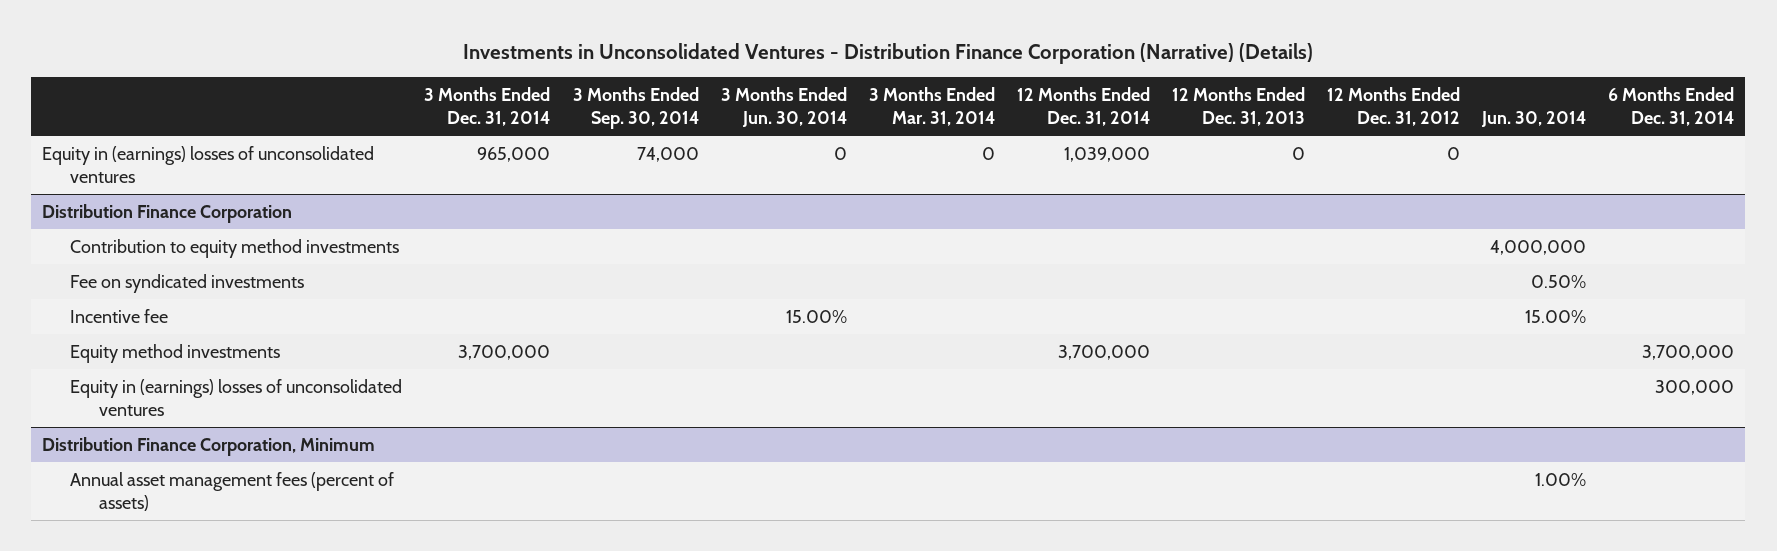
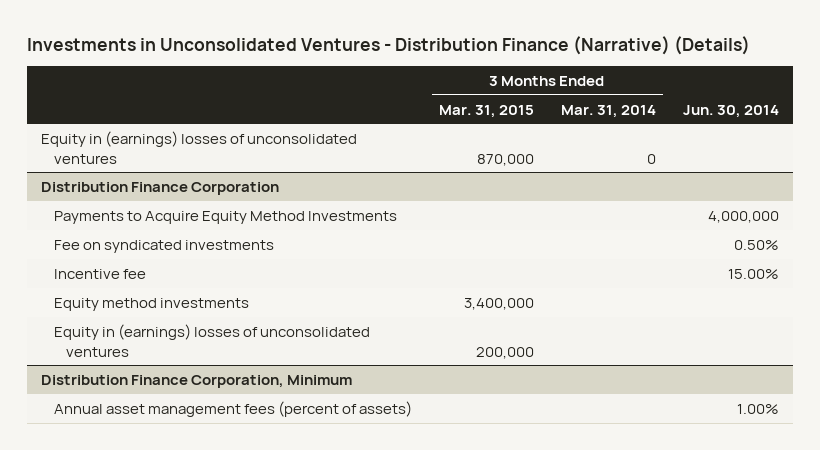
[463,43,1314,65] Investments in Unconsolidated Ventures - Distribution Finance Corporation (Narrative) (Details) -> [27,35,751,55] Investments in Unconsolidated Ventures - Distribution Finance (Narrative) (Details)
[424,86,551,126] 3 Months Ended Dec. 31, 2014 -> none
[572,86,699,129] 3 Months Ended Sep. 30, 2014 -> none
[720,86,847,127] 3 Months Ended Jun. 30, 2014 -> none
[1016,86,1150,126] 12 Months Ended Dec. 31, 2014 -> none
[1172,86,1306,126] 12 Months Ended Dec. 31, 2013 -> none
[1327,86,1461,126] 12 Months Ended Dec. 31, 2012 -> none
[1608,86,1735,126] 6 Months Ended Dec. 31, 2014 -> none
none -> [438,104,534,118] Mar. 31, 2015
[70,238,400,258] Contribution to equity method investments -> [53,210,397,224] Payments to Acquire Equity Method Investments

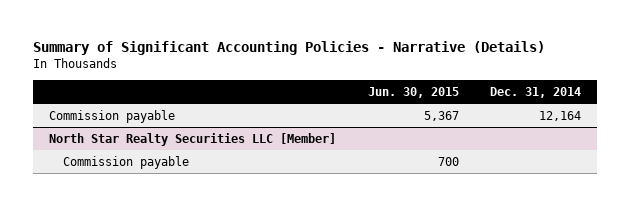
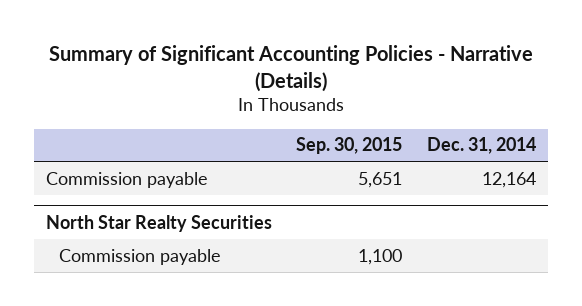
[367,87,459,99] Jun. 30, 2015 -> none
none -> [296,137,403,155] Sep. 30, 2015
[48,133,336,147] North Star Realty Securities LLC [Member] -> [46,214,273,232] North Star Realty Securities

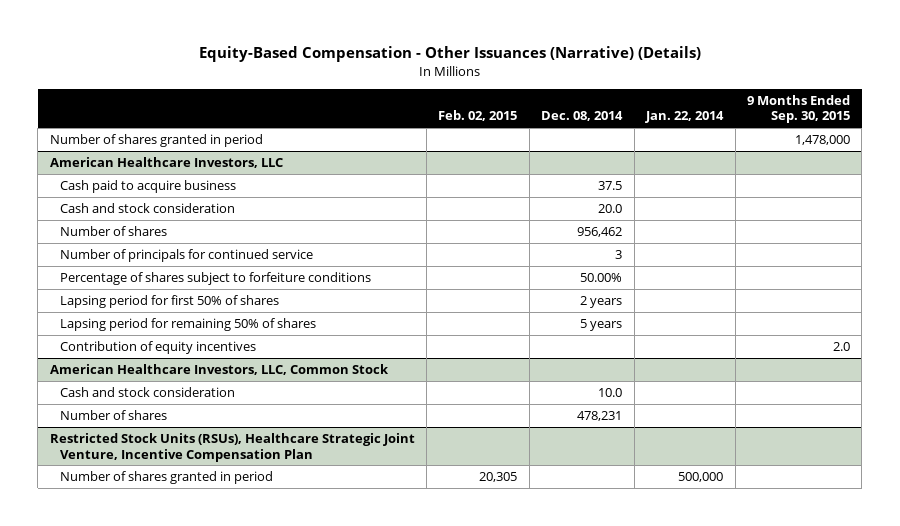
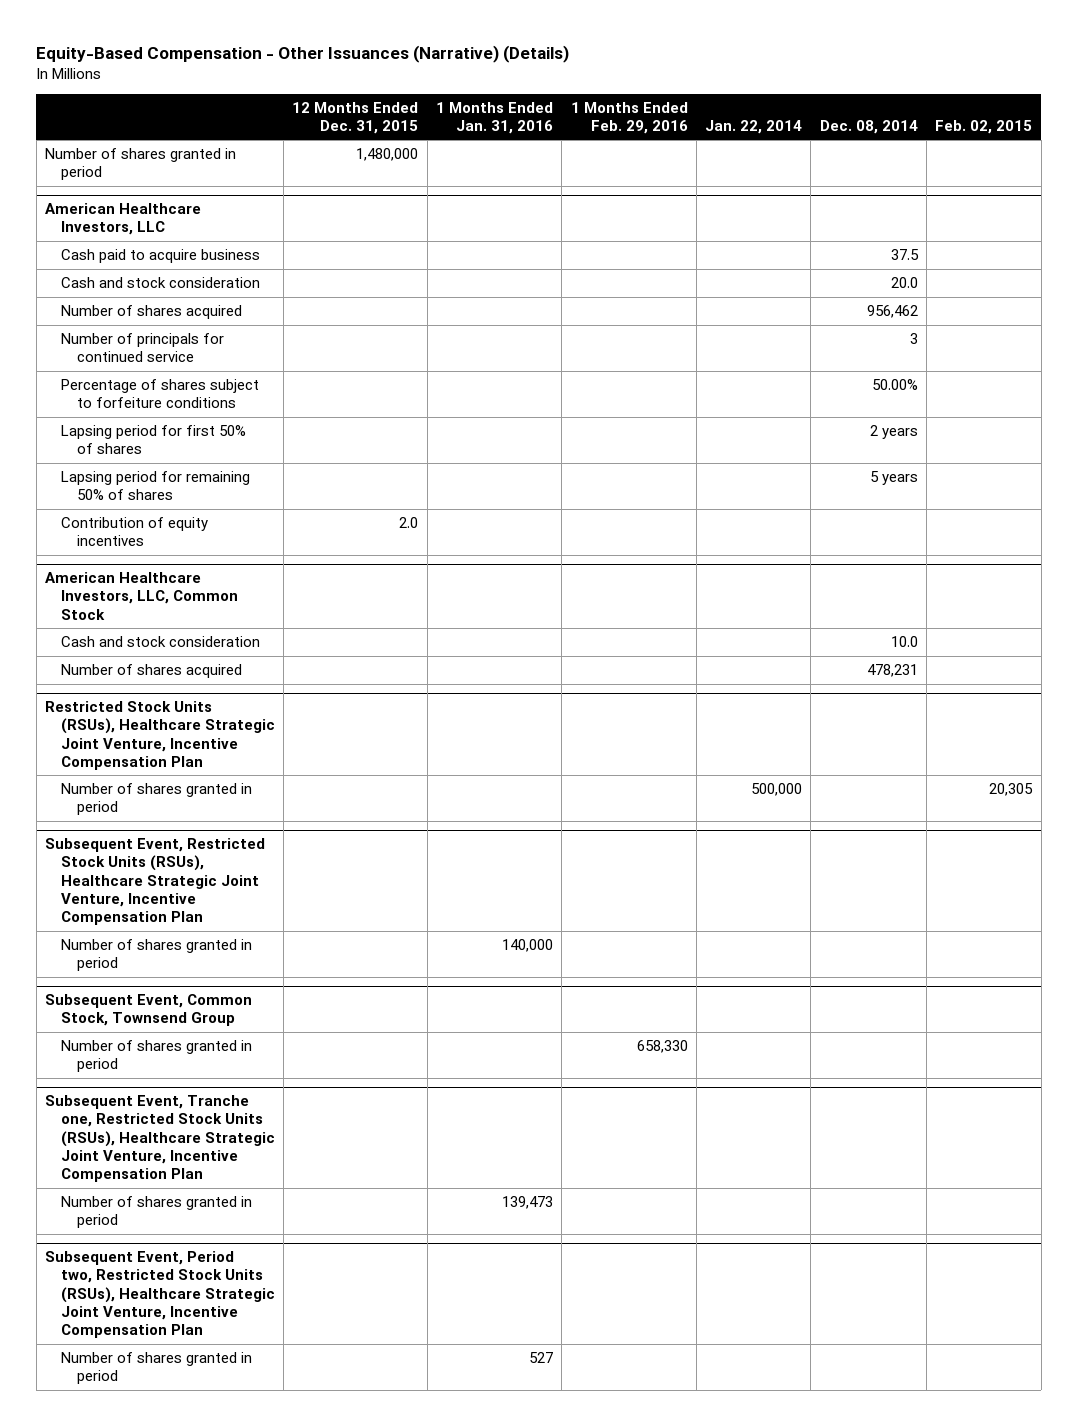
[746,94,850,124] 9 Months Ended Sep. 30, 2015 -> none
none -> [292,101,419,134] 12 Months Ended Dec. 31, 2015
none -> [435,101,553,134] 1 Months Ended Jan. 31, 2016
none -> [570,101,688,134] 1 Months Ended Feb. 29, 2016
[60,226,168,237] Number of shares -> [60,305,242,320] Number of shares acquired
[60,410,168,421] Number of shares -> [60,664,242,679] Number of shares acquired
none -> [44,838,265,926] Subsequent Event, Restricted Stock Units (RSUs), Healthcare Strategic Joint Venture, Incentive Compensation Plan
none -> [60,939,252,972] Number of shares granted in period
none -> [44,994,252,1027] Subsequent Event, Common Stock, Townsend Group
none -> [60,1040,252,1073] Number of shares granted in period
none -> [44,1095,275,1183] Subsequent Event, Tranche one, Restricted Stock Units (RSUs), Healthcare Strategic Joint Venture, Incentive Compensation Plan
none -> [60,1196,252,1229] Number of shares granted in period
none -> [44,1251,275,1339] Subsequent Event, Period two, Restricted Stock Units (RSUs), Healthcare Strategic Joint Venture, Incentive Compensation Plan
none -> [60,1352,252,1385] Number of shares granted in period

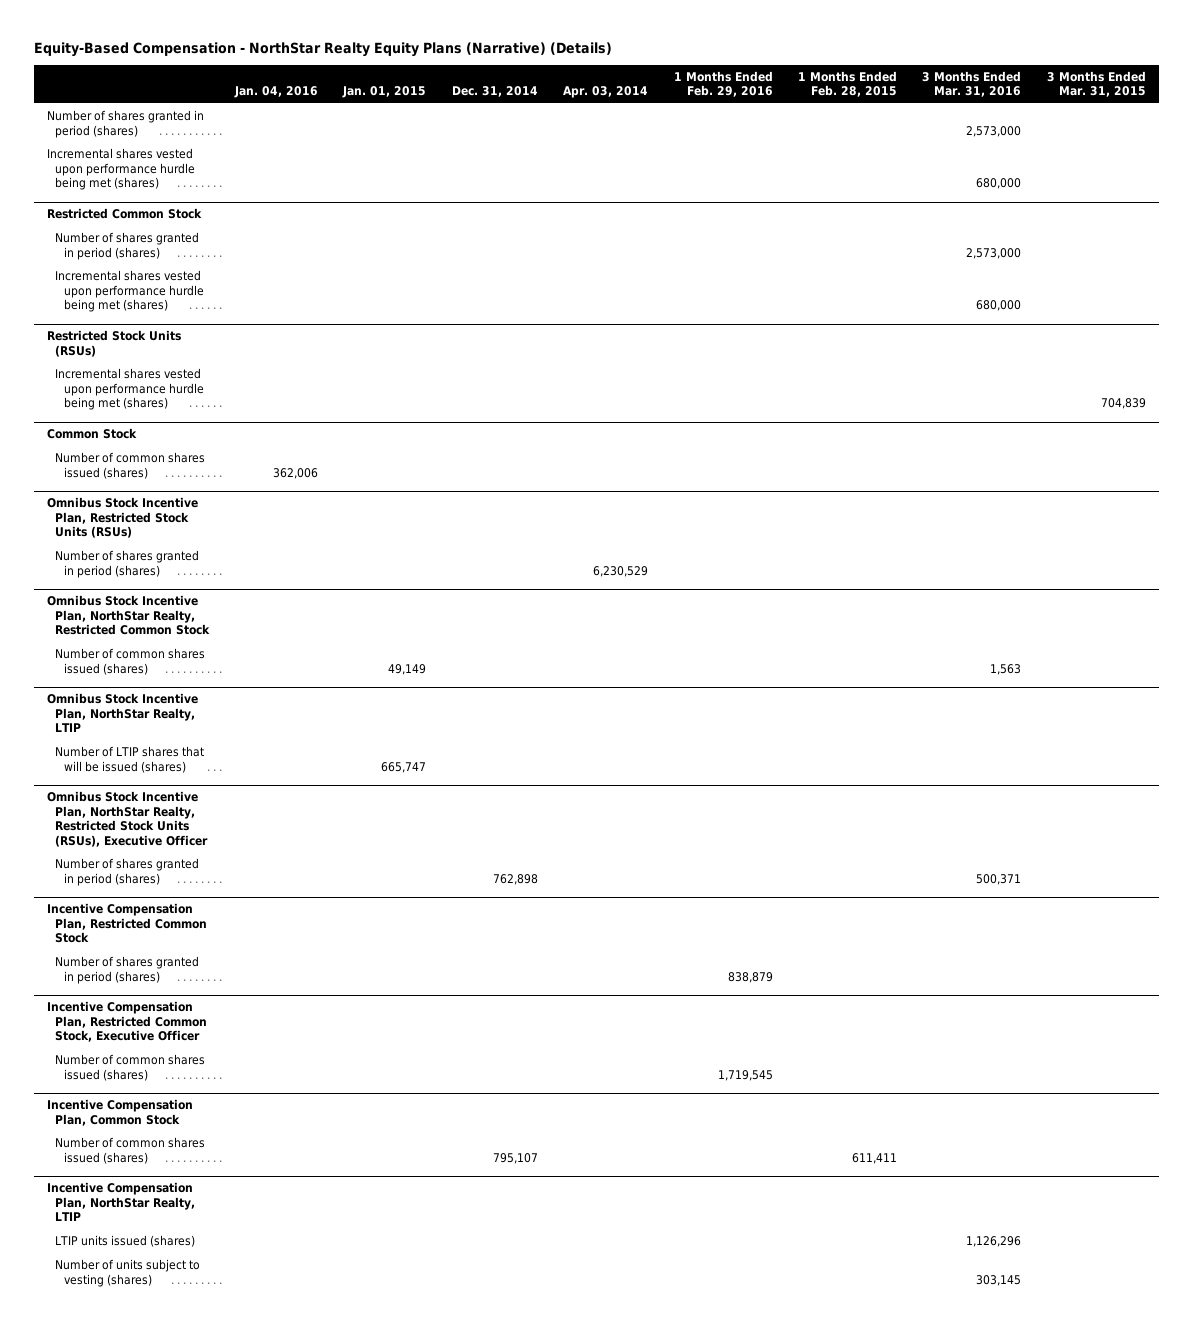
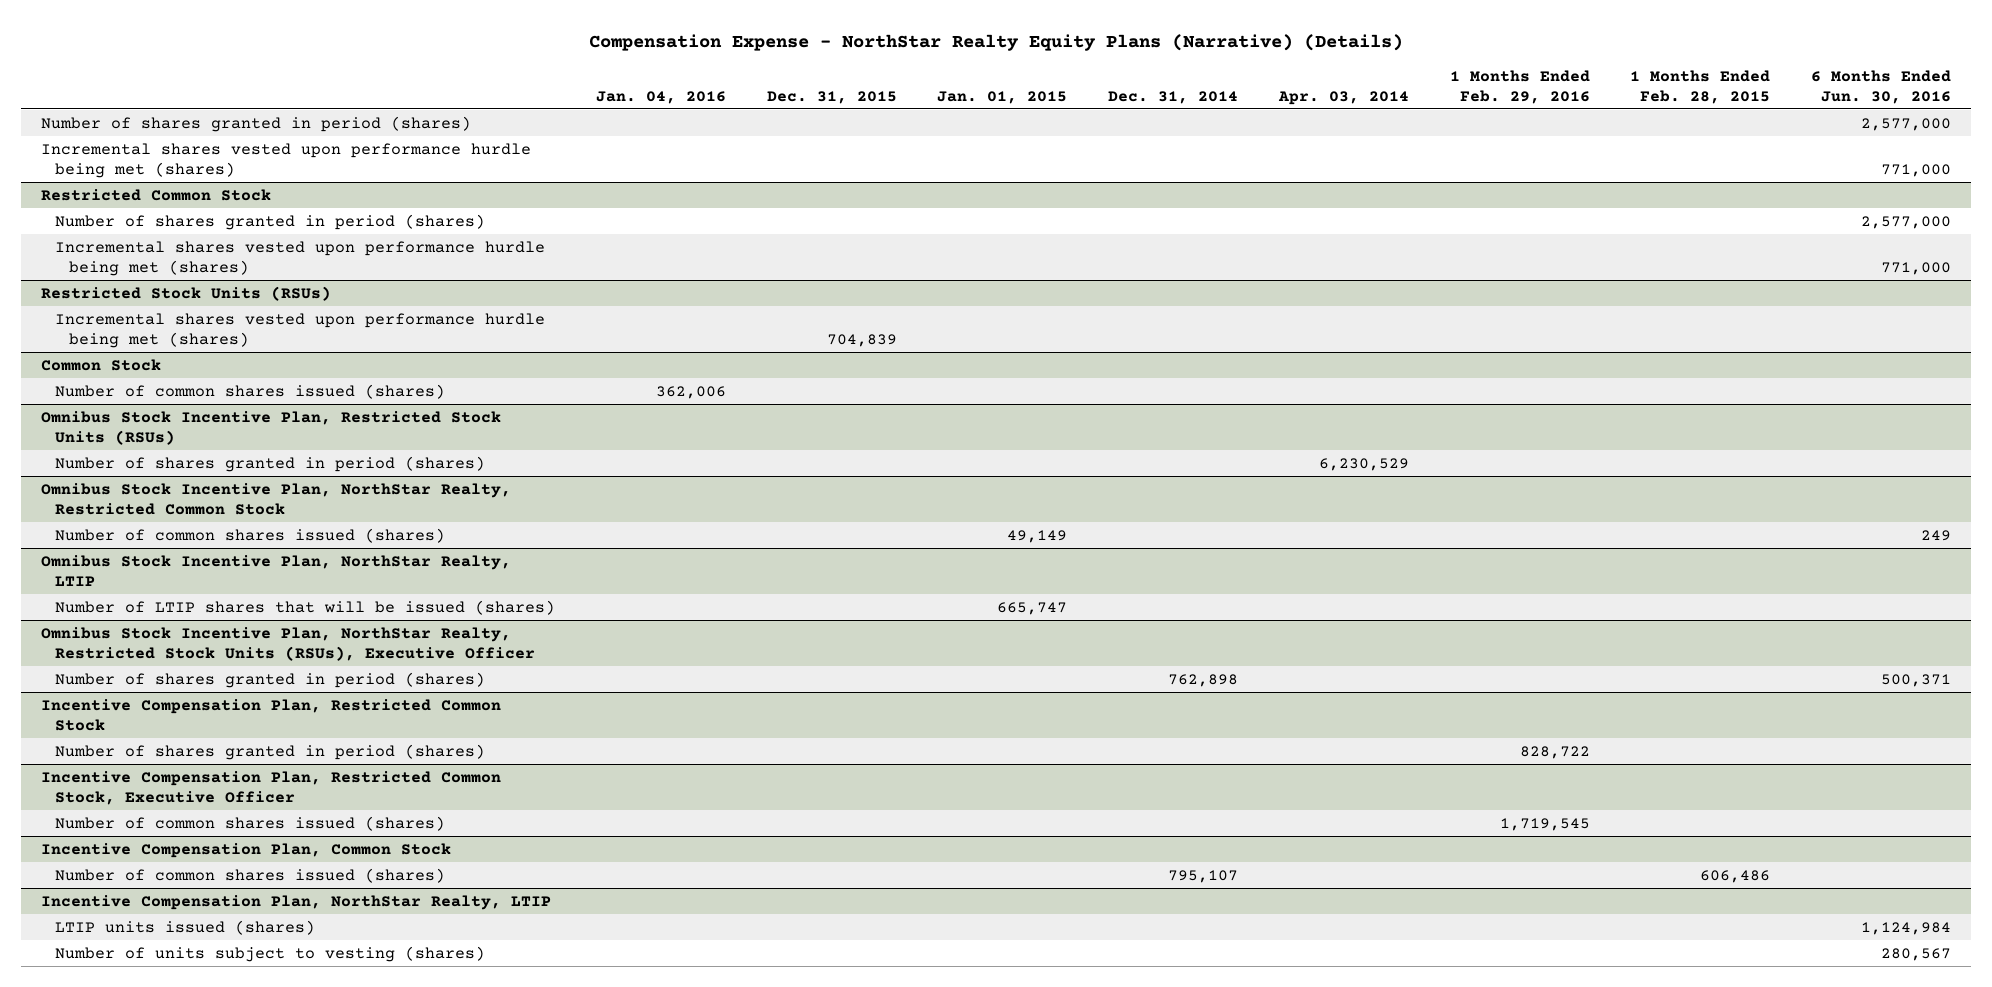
[34,41,613,57] Equity-Based Compensation - NorthStar Realty Equity Plans (Narrative) (Details) -> [588,33,1403,51] Compensation Expense - NorthStar Realty Equity Plans (Narrative) (Details)
[922,70,1022,98] 3 Months Ended Mar. 31, 2016 -> none
[1046,70,1146,98] 3 Months Ended Mar. 31, 2015 -> none
none -> [766,90,897,104] Dec. 31, 2015
none -> [1810,69,1951,104] 6 Months Ended Jun. 30, 2016
[727,971,773,983] 838,879 -> [1519,745,1590,759] 828,722
[852,1152,898,1164] 611,411 -> [1700,869,1771,883] 606,486

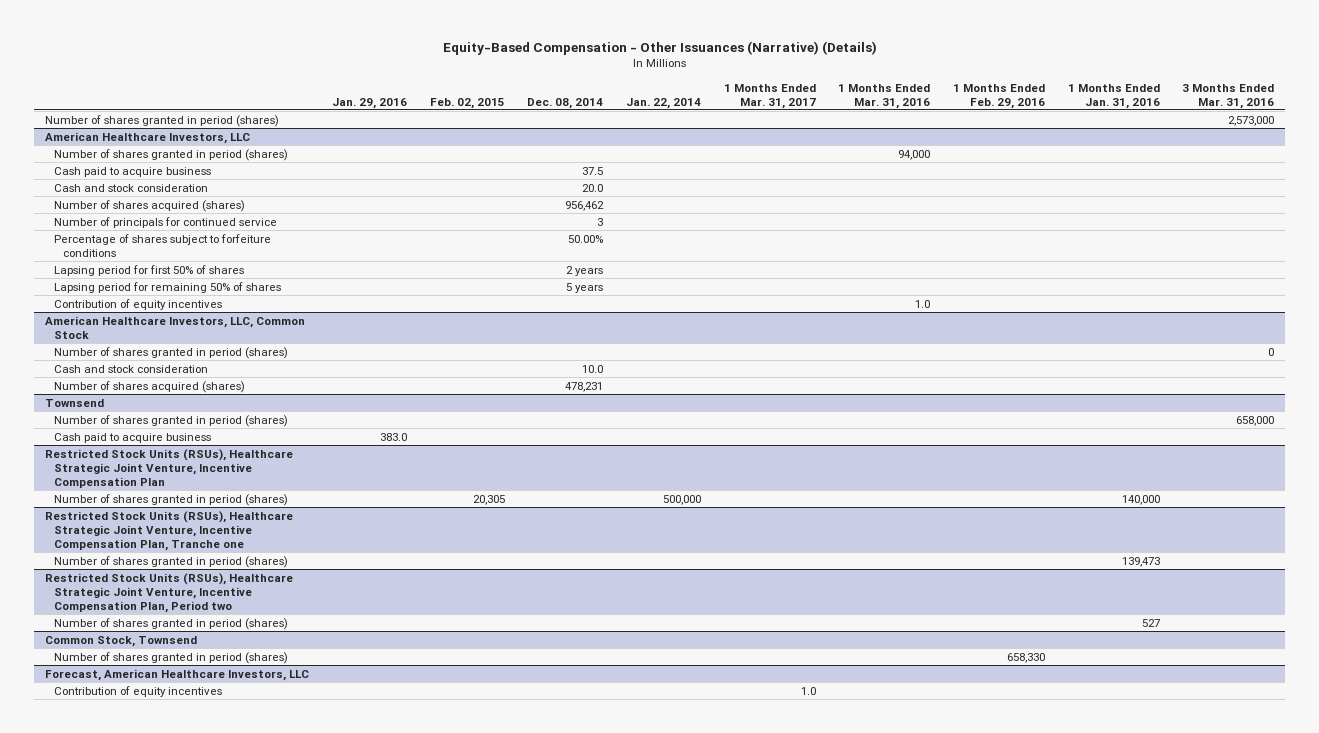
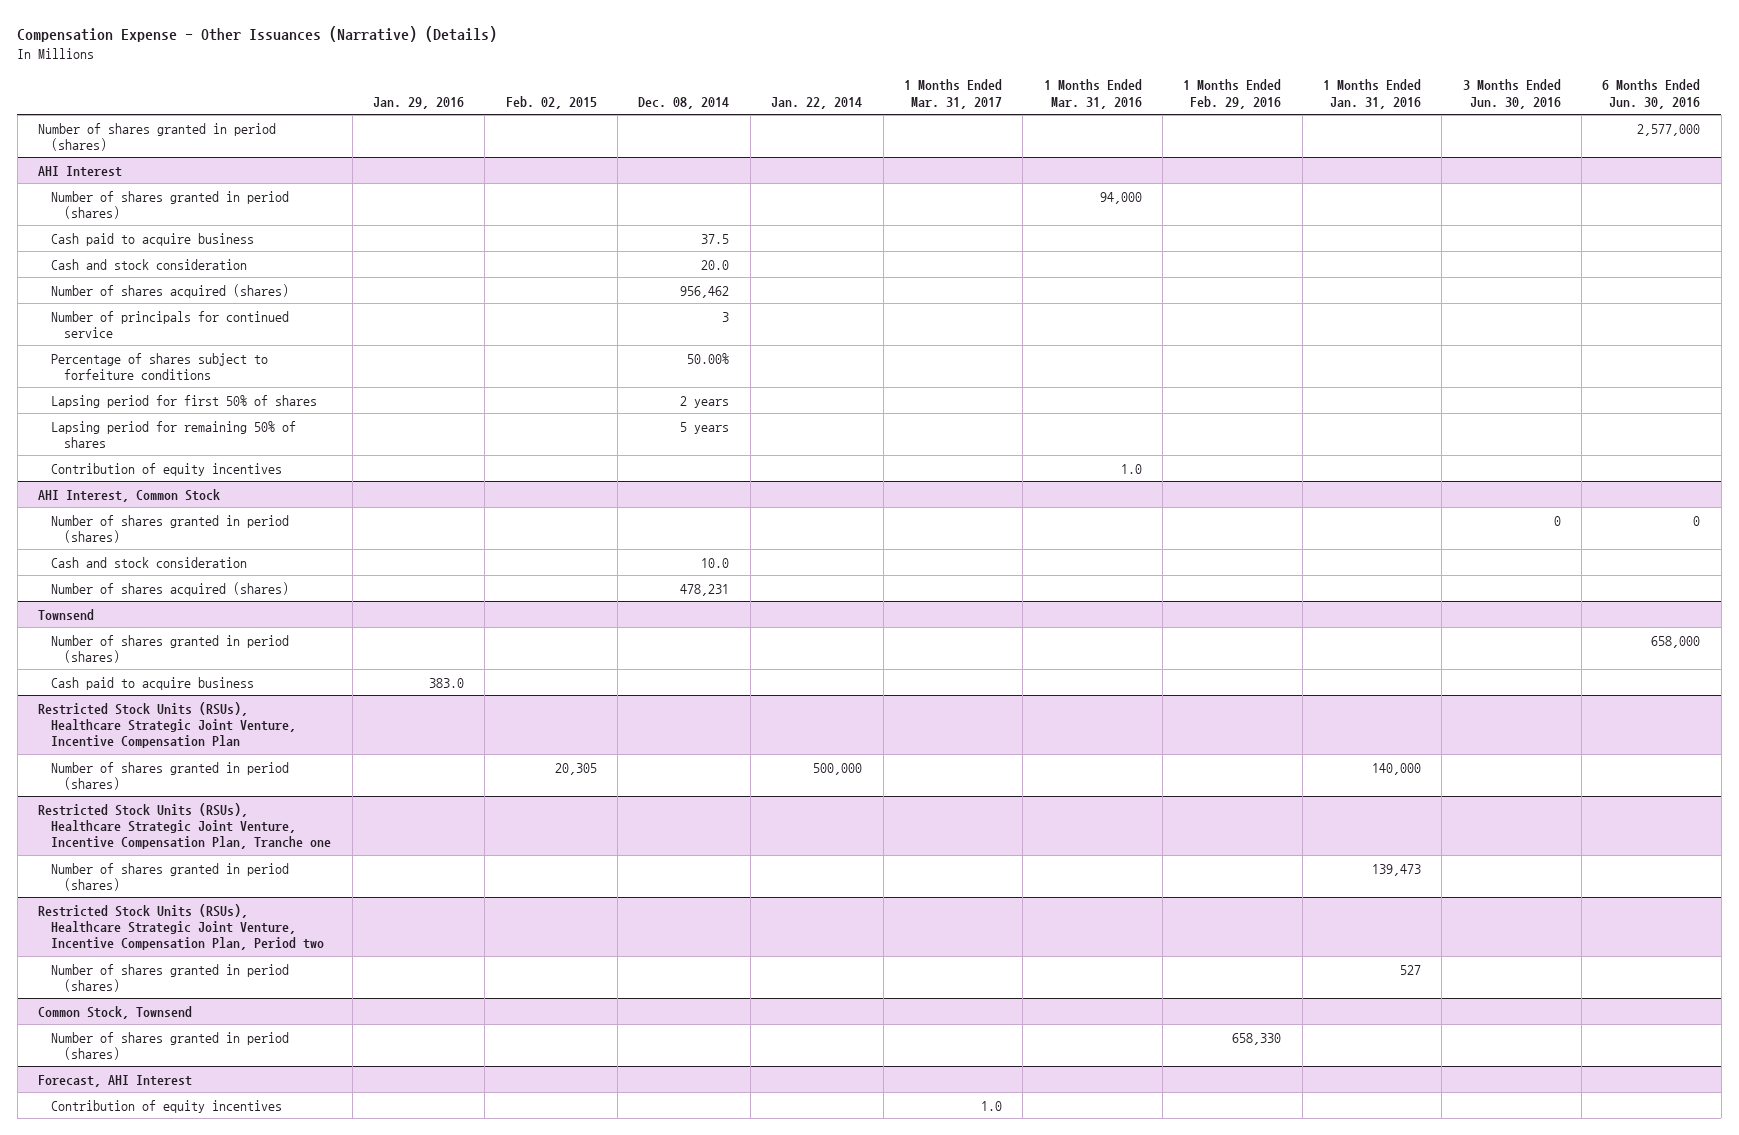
[442,40,877,55] Equity-Based Compensation - Other Issuances (Narrative) (Details) -> [17,26,498,43] Compensation Expense - Other Issuances (Narrative) (Details)
[1182,83,1275,109] 3 Months Ended Mar. 31, 2016 -> none
none -> [1462,79,1561,109] 3 Months Ended Jun. 30, 2016
none -> [1602,79,1701,109] 6 Months Ended Jun. 30, 2016
[45,131,251,144] American Healthcare Investors, LLC -> [38,165,123,177] AHI Interest
[45,315,306,339] American Healthcare Investors, LLC, Common Stock -> [38,488,221,502] AHI Interest, Common Stock
[45,668,310,681] Forecast, American Healthcare Investors, LLC -> [38,1074,193,1087] Forecast, AHI Interest

